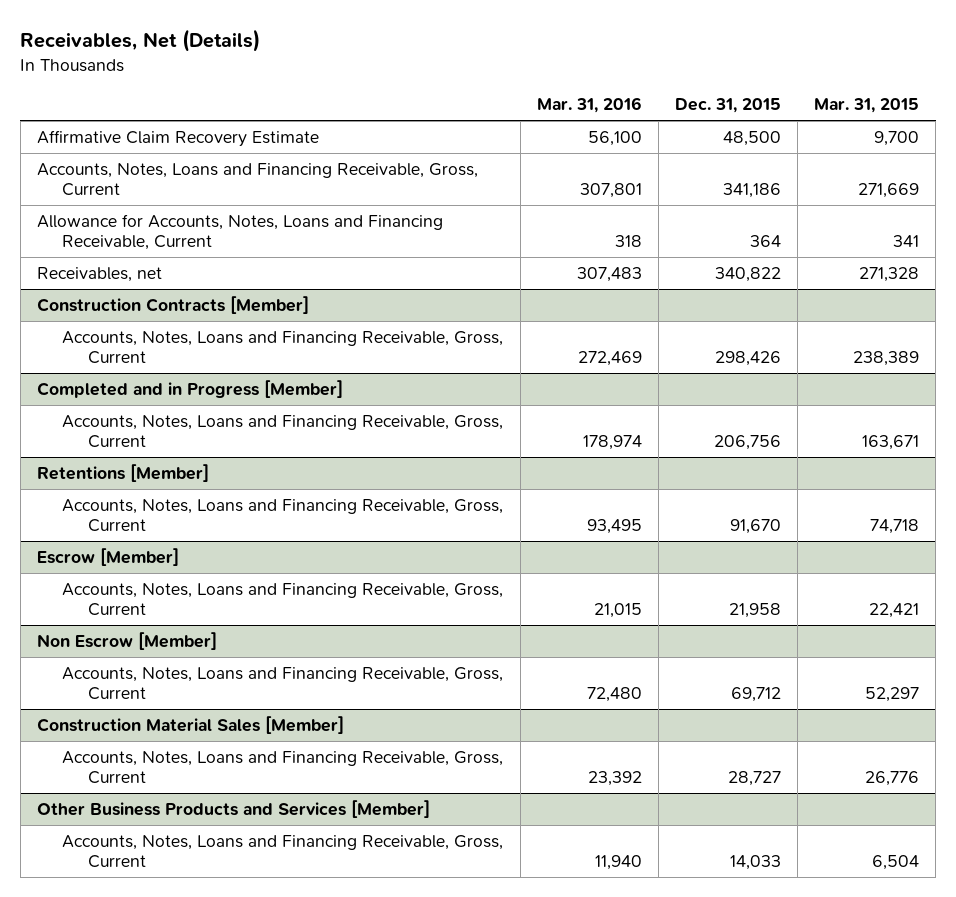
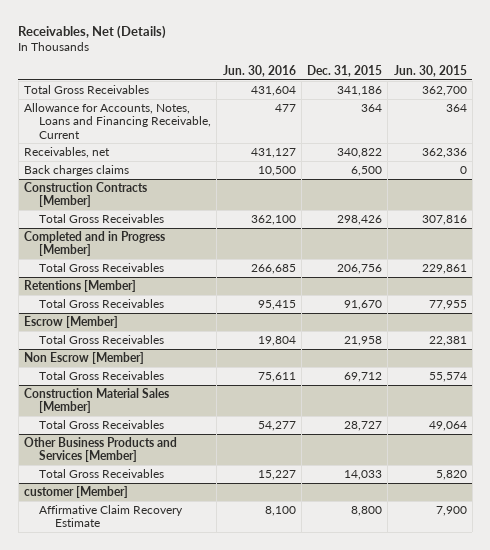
[536,97,642,114] Mar. 31, 2016 -> none
[814,98,920,114] Mar. 31, 2015 -> none
none -> [222,65,296,78] Jun. 30, 2016
none -> [393,65,467,78] Jun. 30, 2015
[36,129,319,147] Affirmative Claim Recovery Estimate -> none
[36,162,478,197] Accounts, Notes, Loans and Financing Receivable, Gross, Current -> [23,84,149,94] Total Gross Receivables
none -> [23,164,129,176] Back charges claims
[62,330,504,365] Accounts, Notes, Loans and Financing Receivable, Gross, Current -> [39,213,165,223] Total Gross Receivables
[62,414,504,449] Accounts, Notes, Loans and Financing Receivable, Gross, Current -> [39,262,165,272] Total Gross Receivables
[62,498,504,533] Accounts, Notes, Loans and Financing Receivable, Gross, Current -> [39,298,165,308] Total Gross Receivables
[62,582,504,617] Accounts, Notes, Loans and Financing Receivable, Gross, Current -> [39,334,165,344] Total Gross Receivables
[62,666,504,701] Accounts, Notes, Loans and Financing Receivable, Gross, Current -> [39,370,165,380] Total Gross Receivables
[62,750,504,785] Accounts, Notes, Loans and Financing Receivable, Gross, Current -> [39,419,165,429] Total Gross Receivables
[62,834,504,869] Accounts, Notes, Loans and Financing Receivable, Gross, Current -> [39,468,165,478] Total Gross Receivables
none -> [23,485,128,498] customer [Member]
none -> [39,504,184,528] Affirmative Claim Recovery Estimate

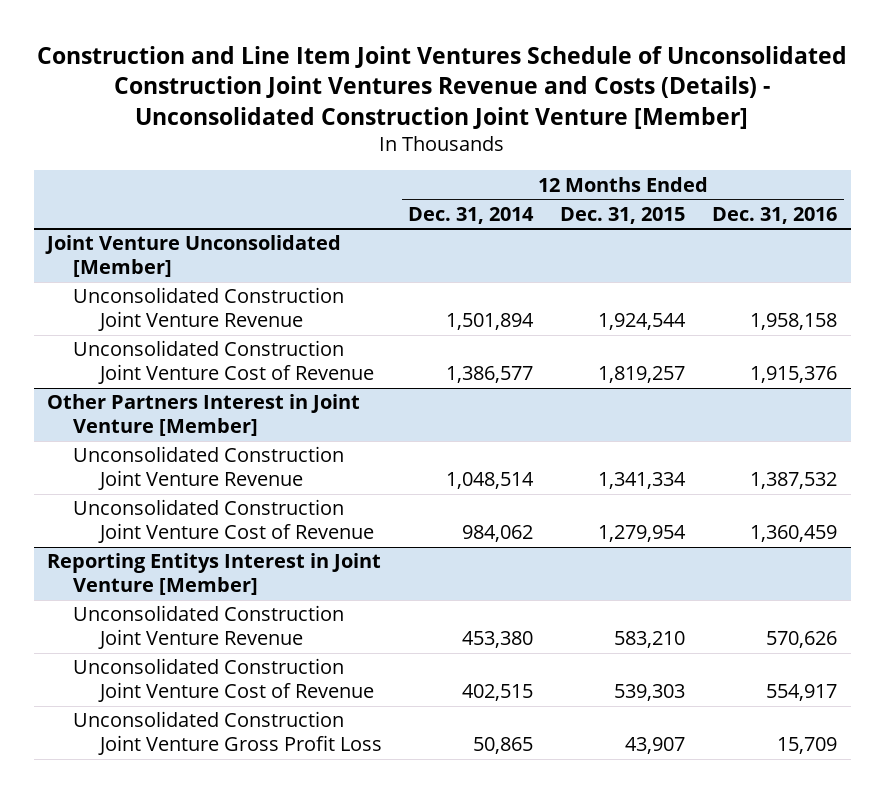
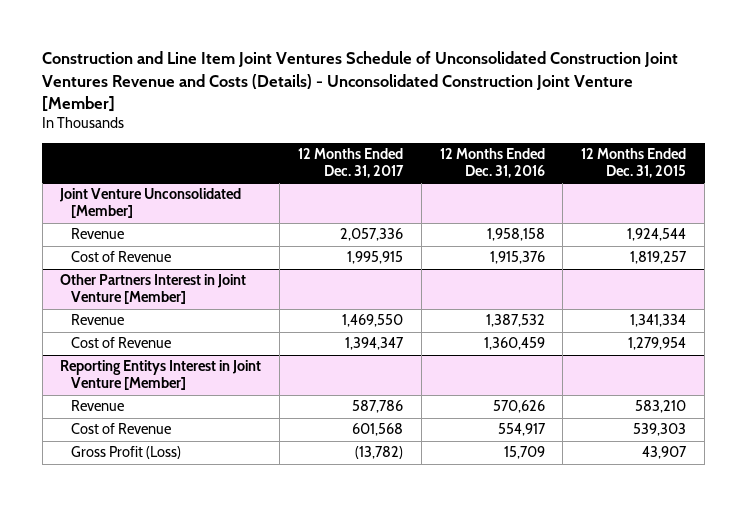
[408,206,535,224] Dec. 31, 2014 -> none
none -> [298,148,405,179] 12 Months Ended Dec. 31, 2017
[73,287,345,332] Unconsolidated Construction Joint Venture Revenue -> [70,228,124,240] Revenue
[73,340,374,385] Unconsolidated Construction Joint Venture Cost of Revenue -> [70,251,171,263] Cost of Revenue
[73,446,345,491] Unconsolidated Construction Joint Venture Revenue -> [70,314,124,326] Revenue
[73,499,374,544] Unconsolidated Construction Joint Venture Cost of Revenue -> [70,337,171,349] Cost of Revenue
[73,605,345,650] Unconsolidated Construction Joint Venture Revenue -> [70,400,124,412] Revenue
[73,658,374,703] Unconsolidated Construction Joint Venture Cost of Revenue -> [70,423,171,435] Cost of Revenue
[73,711,382,756] Unconsolidated Construction Joint Venture Gross Profit Loss -> [70,446,181,460] Gross Profit (Loss)

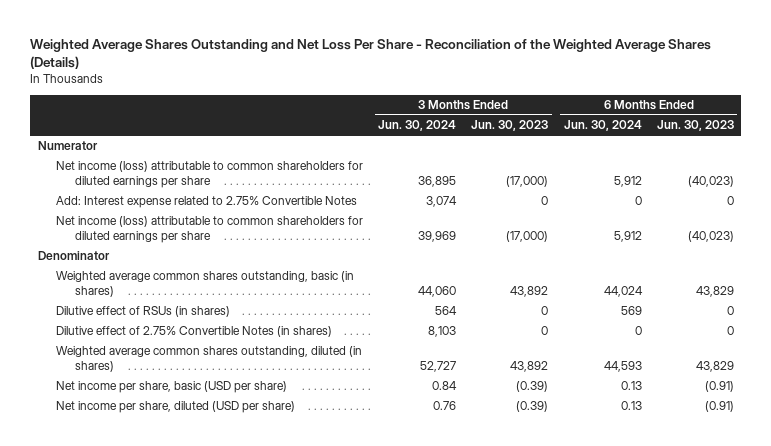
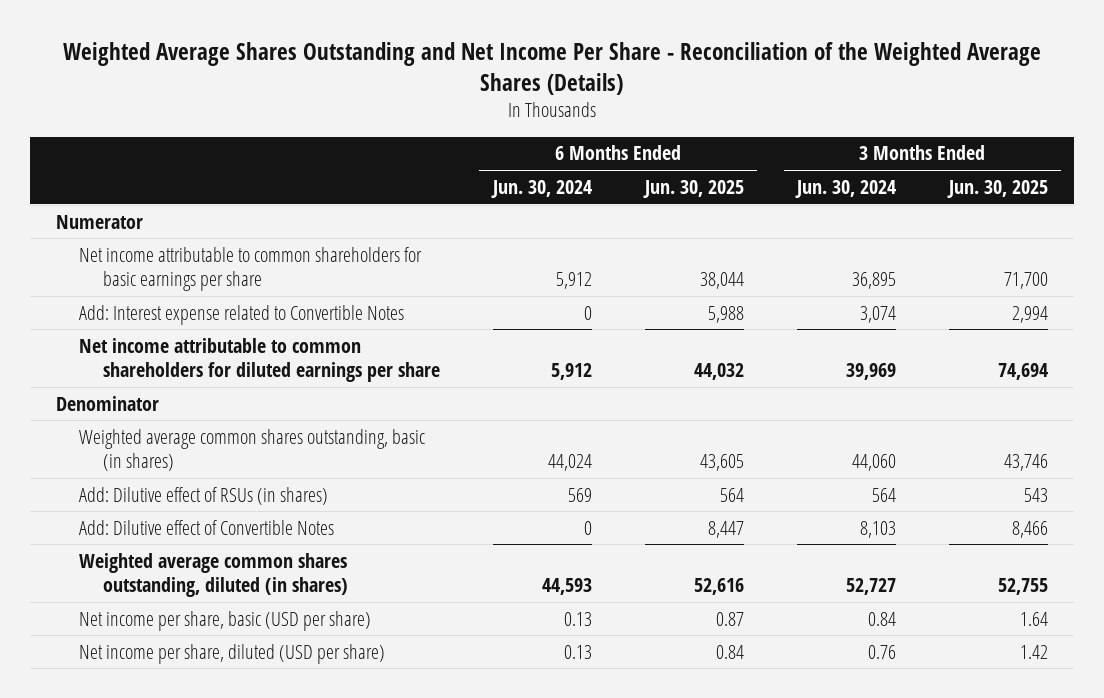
[30,38,712,69] Weighted Average Shares Outstanding and Net Loss Per Share - Reconciliation of the Weighted Average Shares (Details) -> [62,42,1041,95] Weighted Average Shares Outstanding and Net Income Per Share - Reconciliation of the Weighted Average Shares (Details)
[471,120,549,132] Jun. 30, 2023 -> none
[656,120,734,132] Jun. 30, 2023 -> none
none -> [642,179,744,198] Jun. 30, 2025
none -> [946,179,1048,198] Jun. 30, 2025
[56,161,364,188] Net income (loss) attributable to common shareholders for diluted earnings per share -> [79,246,423,292] Net income attributable to common shareholders for basic earnings per share
[56,196,358,209] Add: Interest expense related to 2.75% Convertible Notes -> [79,304,405,325] Add: Interest expense related to Convertible Notes
[56,216,364,243] Net income (loss) attributable to common shareholders for diluted earnings per share -> [79,337,440,383] Net income attributable to common shareholders for diluted earnings per share
[56,306,231,318] Dilutive effect of RSUs (in shares) -> [79,486,329,505] Add: Dilutive effect of RSUs (in shares)
[56,326,333,338] Dilutive effect of 2.75% Convertible Notes (in shares) -> [79,519,335,535] Add: Dilutive effect of Convertible Notes

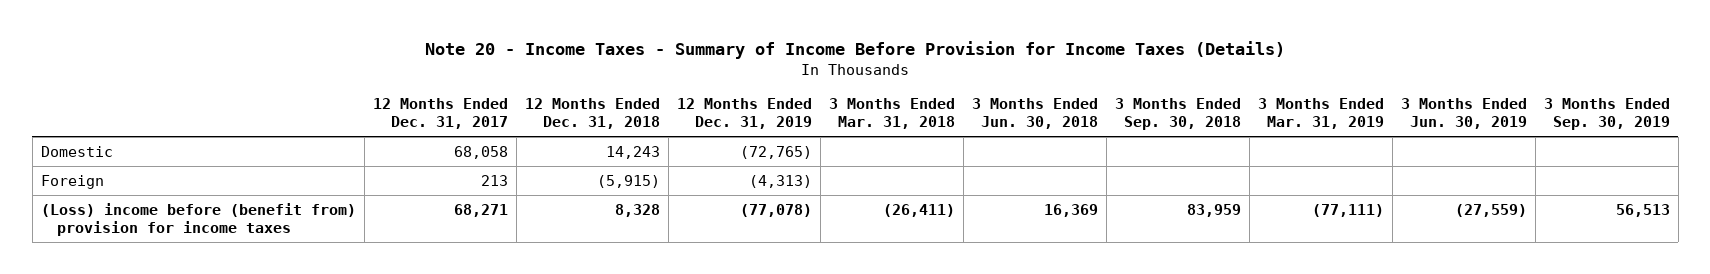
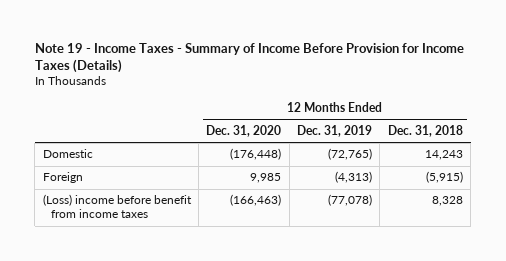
[425,40,1286,59] Note 20 - Income Taxes - Summary of Income Before Provision for Income Taxes (Details) -> [34,42,464,74] Note 19 - Income Taxes - Summary of Income Before Provision for Income Taxes (Details)
[372,98,508,130] 12 Months Ended Dec. 31, 2017 -> none
[828,98,955,130] 3 Months Ended Mar. 31, 2018 -> none
[971,98,1098,130] 3 Months Ended Jun. 30, 2018 -> none
[1114,98,1241,131] 3 Months Ended Sep. 30, 2018 -> none
[1257,98,1384,130] 3 Months Ended Mar. 31, 2019 -> none
[1400,98,1527,130] 3 Months Ended Jun. 30, 2019 -> none
[1543,98,1670,131] 3 Months Ended Sep. 30, 2019 -> none
none -> [206,124,282,137] Dec. 31, 2020
[40,202,356,236] (Loss) income before (benefit from) provision for income taxes -> [42,194,192,219] (Loss) income before benefit from income taxes

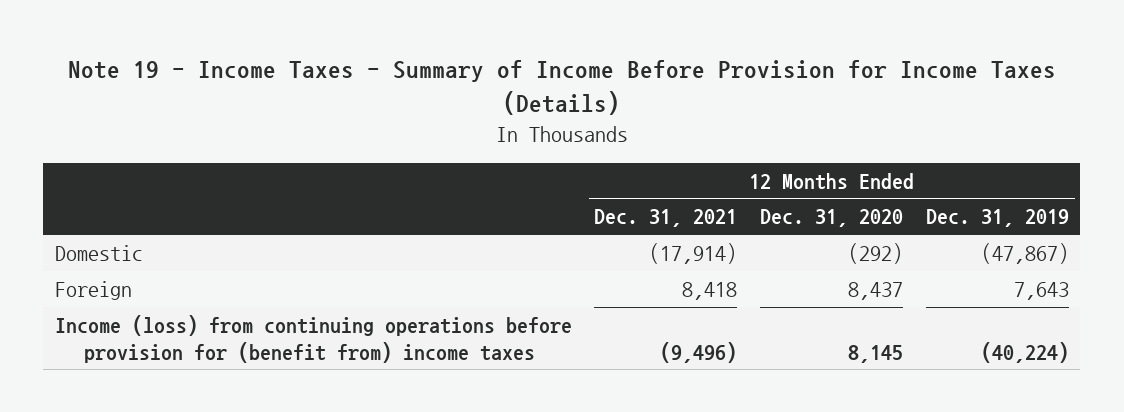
[387,124,463,137] Dec. 31, 2018 -> none
none -> [594,209,738,228] Dec. 31, 2021
[230,148,282,161] (176,448) -> [848,242,904,264] (292)
[328,148,373,161] (72,765) -> [980,242,1069,264] (47,867)
[250,173,282,184] 9,985 -> [848,281,904,300] 8,437
[335,171,373,184] (4,313) -> [1013,281,1069,300] 7,643
[42,194,192,219] (Loss) income before benefit from income taxes -> [54,314,572,363] Income (loss) from continuing operations before provision for (benefit from) income taxes
[230,194,282,207] (166,463) -> [848,344,904,363] 8,145
[328,194,373,207] (77,078) -> [980,341,1069,363] (40,224)

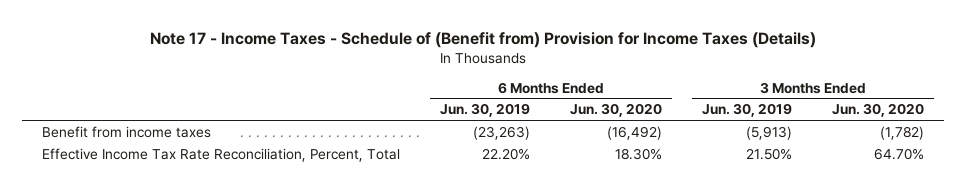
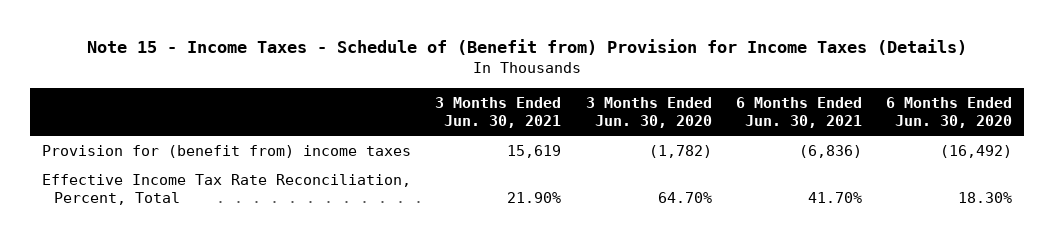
[150,32,817,49] Note 17 - Income Taxes - Schedule of (Benefit from) Provision for Income Taxes (Details) -> [87,38,968,55] Note 15 - Income Taxes - Schedule of (Benefit from) Provision for Income Taxes (Details)
[440,103,531,118] Jun. 30, 2019 -> none
[701,103,792,118] Jun. 30, 2019 -> none
none -> [435,96,562,128] 3 Months Ended Jun. 30, 2021
none -> [735,96,862,128] 6 Months Ended Jun. 30, 2021
[42,125,212,138] Benefit from income taxes -> [41,144,411,158] Provision for (benefit from) income taxes

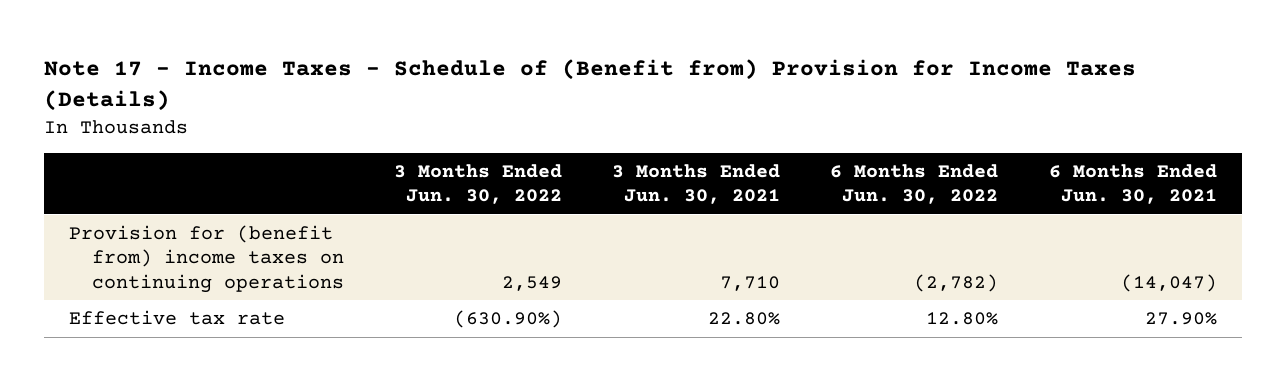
[87,38,968,55] Note 15 - Income Taxes - Schedule of (Benefit from) Provision for Income Taxes (Details) -> [44,59,1137,112] Note 17 - Income Taxes - Schedule of (Benefit from) Provision for Income Taxes (Details)
[585,96,712,128] 3 Months Ended Jun. 30, 2020 -> none
[886,96,1013,128] 6 Months Ended Jun. 30, 2020 -> none
none -> [394,163,563,205] 3 Months Ended Jun. 30, 2022
none -> [830,163,999,205] 6 Months Ended Jun. 30, 2022
[41,144,411,158] Provision for (benefit from) income taxes -> [69,225,345,293] Provision for (benefit from) income taxes on continuing operations
[507,144,562,158] 15,619 -> [720,275,781,291] 7,710
[798,144,862,158] (6,836) -> [1120,273,1217,292] (14,047)
[41,173,411,206] Effective Income Tax Rate Reconciliation, Percent, Total -> [69,310,286,326] Effective tax rate
[507,192,562,204] 21.90% -> [708,312,781,326] 22.80%
[807,192,862,204] 41.70% -> [1144,312,1217,326] 27.90%

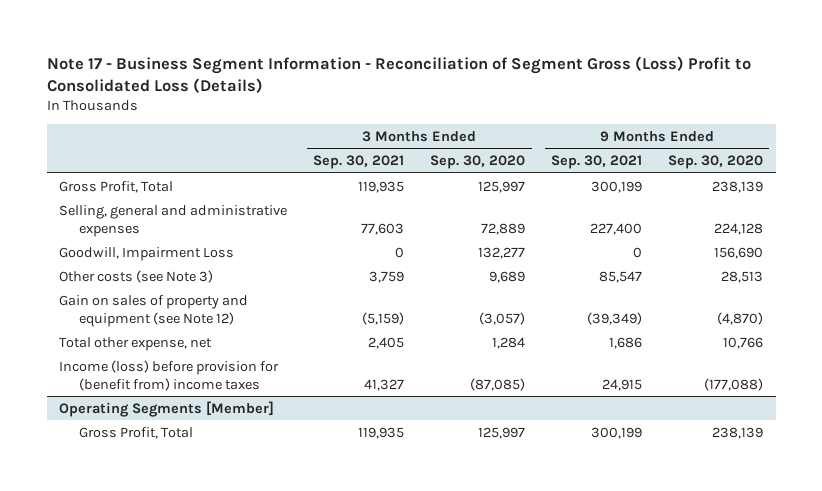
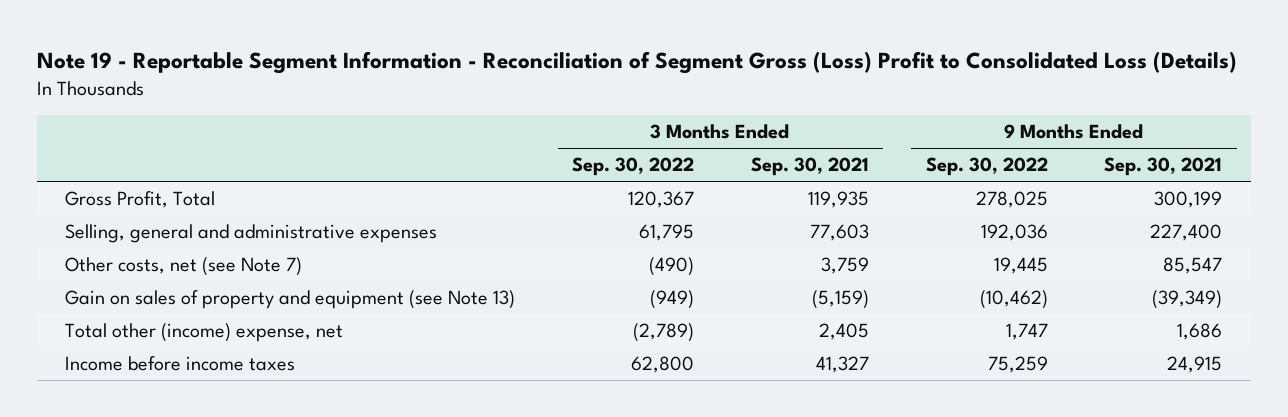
[46,55,751,93] Note 17 - Business Segment Information - Reconciliation of Segment Gross (Loss) Profit to Consolidated Loss (Details) -> [36,50,1237,74] Note 19 - Reportable Segment Information - Reconciliation of Segment Gross (Loss) Profit to Consolidated Loss (Details)
[430,155,526,170] Sep. 30, 2020 -> none
[667,155,763,170] Sep. 30, 2020 -> none
none -> [572,157,695,177] Sep. 30, 2022
none -> [925,157,1048,177] Sep. 30, 2022
[59,246,235,261] Goodwill, Impairment Loss -> none
[59,400,275,417] Operating Segments [Member] -> none
[78,426,193,439] Gross Profit, Total -> none
[59,269,214,283] Other costs (see Note 3) -> [65,257,303,277] Other costs, net (see Note 7)
[59,294,249,327] Gain on sales of property and equipment (see Note 12) -> [65,290,516,310] Gain on sales of property and equipment (see Note 13)
[59,336,213,351] Total other expense, net -> [65,323,344,343] Total other (income) expense, net
[59,359,280,391] Income (loss) before provision for (benefit from) income taxes -> [65,356,296,372] Income before income taxes

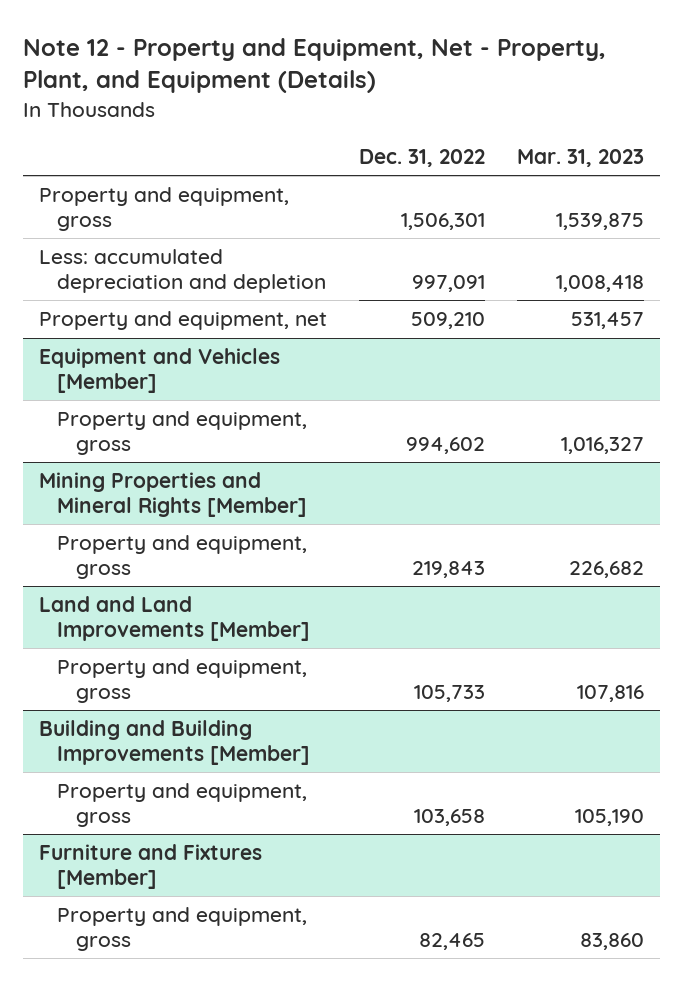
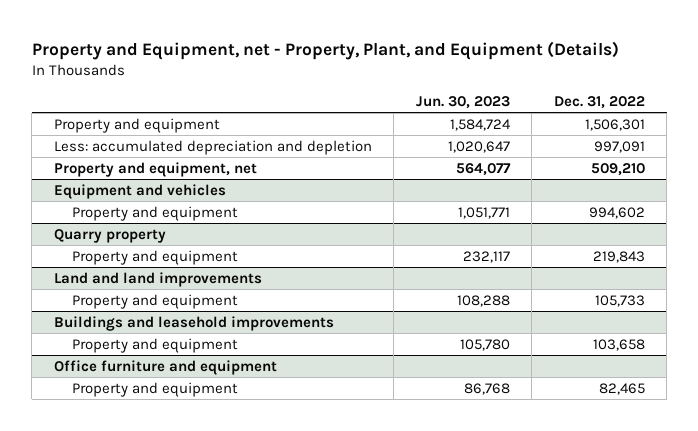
[23,37,607,94] Note 12 - Property and Equipment, Net - Property, Plant, and Equipment (Details) -> [31,40,619,60] Property and Equipment, net - Property, Plant, and Equipment (Details)
[517,148,645,167] Mar. 31, 2023 -> none
none -> [415,95,510,109] Jun. 30, 2023
[39,187,290,231] Property and equipment, gross -> [53,117,220,133] Property and equipment
[39,348,281,393] Equipment and Vehicles [Member] -> [53,183,226,199] Equipment and vehicles
[57,411,308,455] Property and equipment, gross -> [72,205,239,221] Property and equipment
[39,472,308,517] Mining Properties and Mineral Rights [Member] -> [53,228,166,243] Quarry property
[57,535,308,579] Property and equipment, gross -> [72,249,239,265] Property and equipment
[39,596,311,641] Land and Land Improvements [Member] -> [53,271,262,287] Land and land improvements
[57,659,308,703] Property and equipment, gross -> [72,293,239,309] Property and equipment
[39,720,311,765] Building and Building Improvements [Member] -> [53,315,334,331] Buildings and leasehold improvements
[57,783,308,827] Property and equipment, gross -> [72,337,239,353] Property and equipment
[39,844,263,889] Furniture and Fixtures [Member] -> [53,359,277,375] Office furniture and equipment
[57,907,308,951] Property and equipment, gross -> [72,381,239,397] Property and equipment

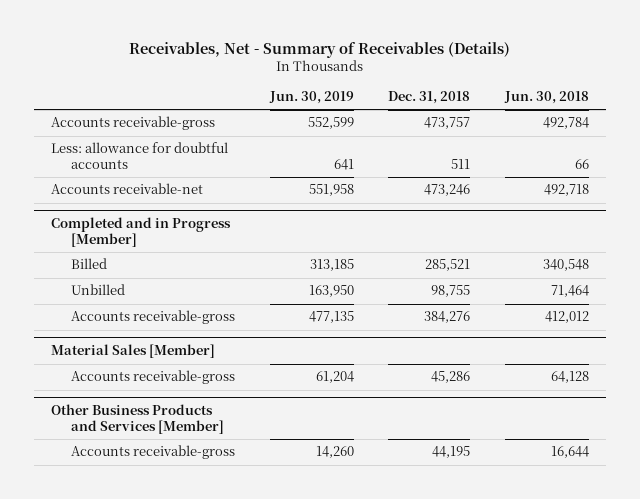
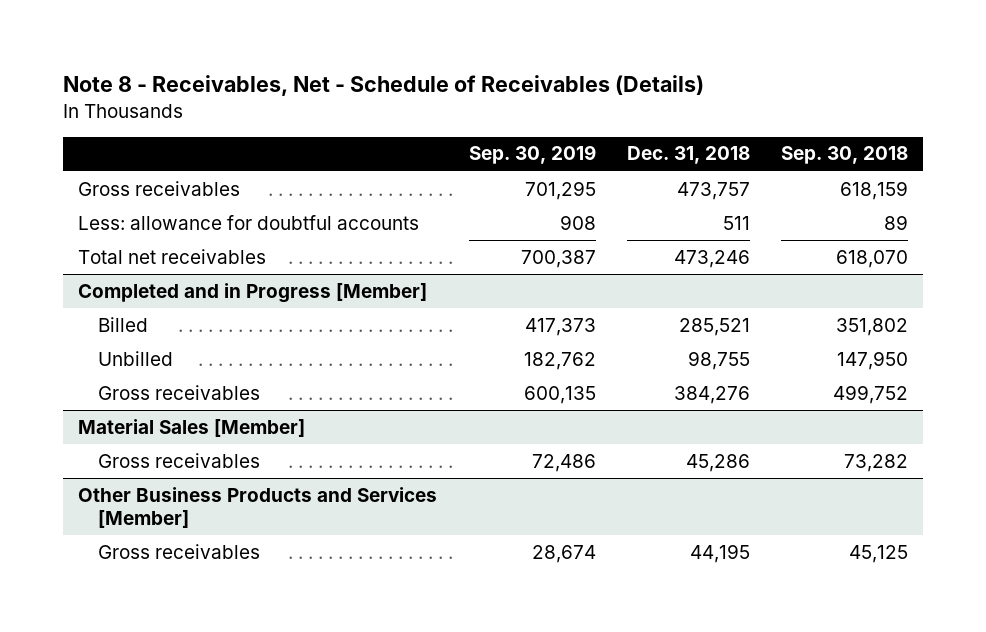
[129,41,511,58] Receivables, Net - Summary of Receivables (Details) -> [62,75,704,97] Note 8 - Receivables, Net - Schedule of Receivables (Details)
[268,91,354,105] Jun. 30, 2019 -> none
[504,91,590,105] Jun. 30, 2018 -> none
none -> [468,145,596,165] Sep. 30, 2019
none -> [780,146,908,165] Sep. 30, 2018
[51,116,216,131] Accounts receivable-gross -> [78,180,241,196] Gross receivables
[51,183,204,195] Accounts receivable-net -> [78,248,267,264] Total net receivables
[71,310,236,325] Accounts receivable-gross -> [97,384,260,400] Gross receivables
[71,370,236,385] Accounts receivable-gross -> [97,452,260,468] Gross receivables
[71,445,236,460] Accounts receivable-gross -> [97,543,260,559] Gross receivables

